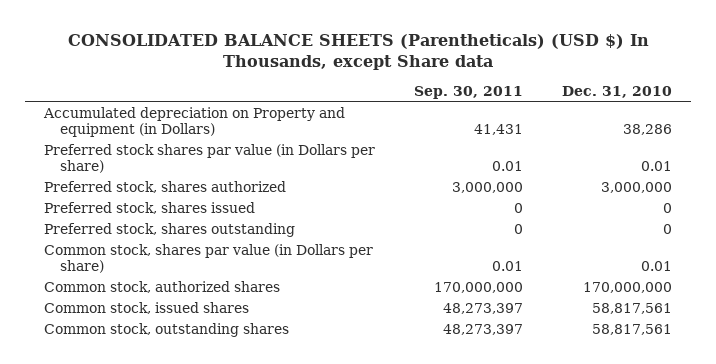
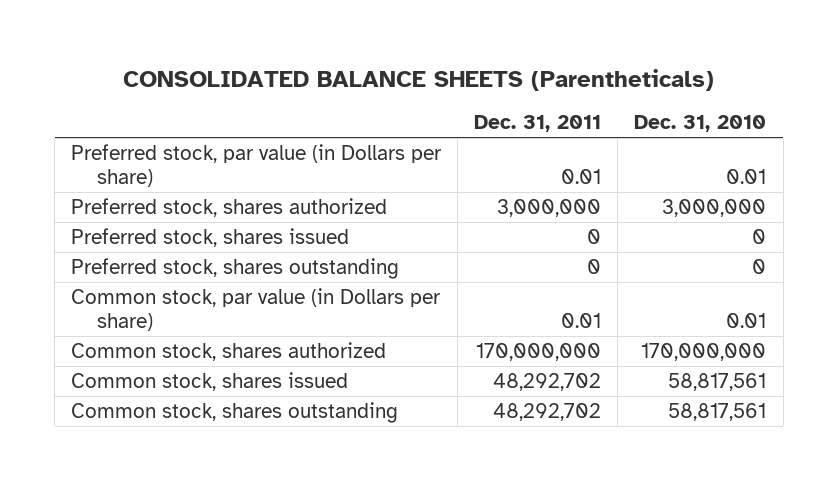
[67,33,649,70] CONSOLIDATED BALANCE SHEETS (Parentheticals) (USD $) In Thousands, except Share data -> [122,68,714,91] CONSOLIDATED BALANCE SHEETS (Parentheticals)
[413,85,523,99] Sep. 30, 2011 -> none
none -> [474,115,602,133] Dec. 31, 2011
[43,106,346,137] Accumulated depreciation on Property and equipment (in Dollars) -> none
[44,143,376,173] Preferred stock shares par value (in Dollars per share) -> [71,144,443,187] Preferred stock, par value (in Dollars per share)
[44,243,374,273] Common stock, shares par value (in Dollars per share) -> [71,288,442,331] Common stock, par value (in Dollars per share)
[44,280,281,293] Common stock, authorized shares -> [71,342,387,362] Common stock, shares authorized
[44,301,250,314] Common stock, issued shares -> [71,372,349,392] Common stock, shares issued
[44,322,290,337] Common stock, outstanding shares -> [71,402,399,424] Common stock, shares outstanding

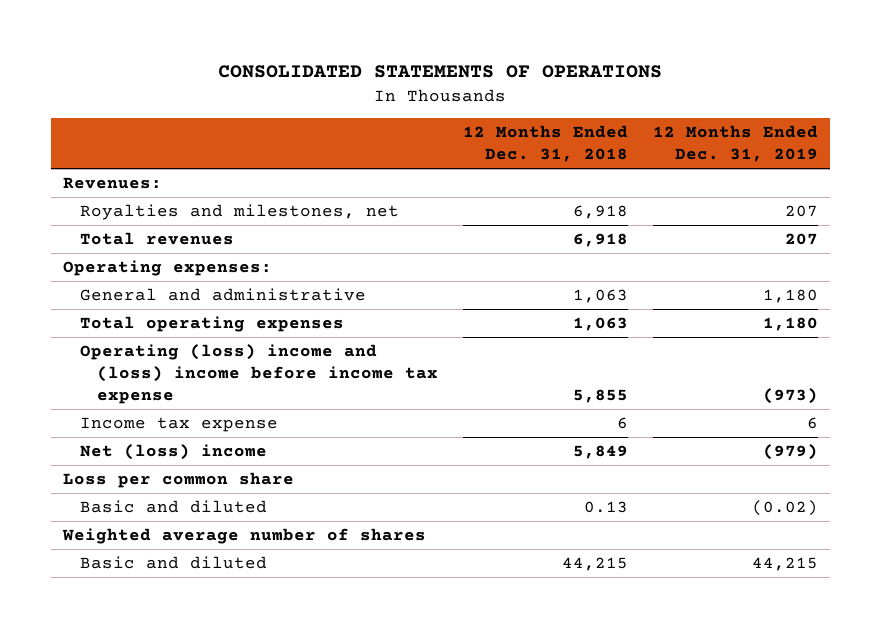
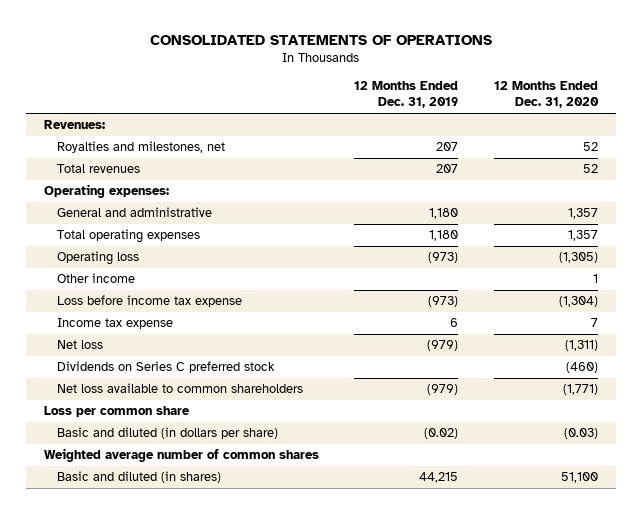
[463,125,629,163] 12 Months Ended Dec. 31, 2018 -> none
none -> [493,81,599,109] 12 Months Ended Dec. 31, 2020
none -> [56,251,139,266] Operating loss
none -> [56,273,135,284] Other income
[80,344,439,404] Operating (loss) income and (loss) income before income tax expense -> [56,295,242,308] Loss before income tax expense
[80,444,268,461] Net (loss) income -> [56,340,103,350] Net loss
none -> [56,361,275,374] Dividends on Series C preferred stock
none -> [56,383,303,394] Net loss available to common shareholders
[80,500,268,514] Basic and diluted -> [56,427,278,440] Basic and diluted (in dollars per share)
[61,528,426,545] Weighted average number of shares -> [43,448,319,463] Weighted average number of common shares
[80,556,268,570] Basic and diluted -> [56,471,221,484] Basic and diluted (in shares)

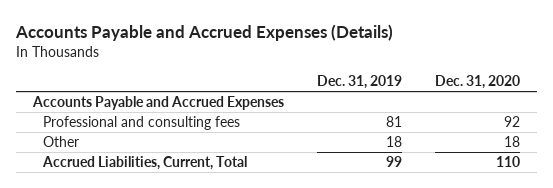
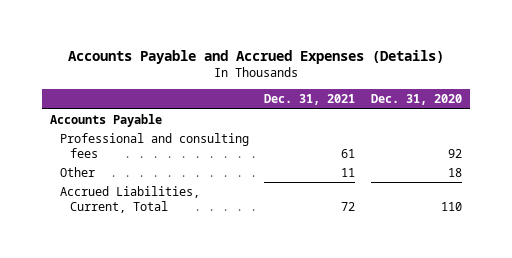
[317,75,403,90] Dec. 31, 2019 -> none
none -> [264,94,356,106] Dec. 31, 2021
[31,96,284,111] Accounts Payable and Accrued Expenses -> [49,114,162,128] Accounts Payable

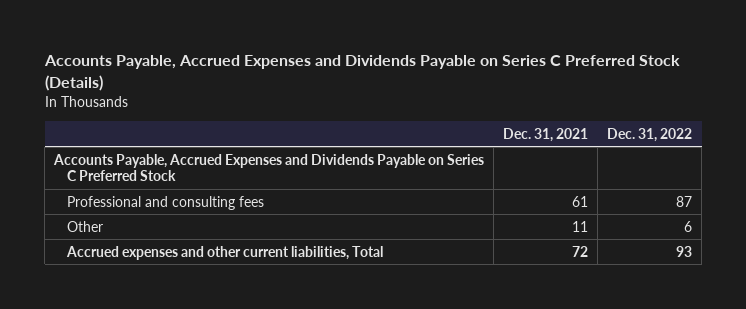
[67,49,444,64] Accounts Payable and Accrued Expenses (Details) -> [43,55,680,92] Accounts Payable, Accrued Expenses and Dividends Payable on Series C Preferred Stock (Details)
[370,94,462,106] Dec. 31, 2020 -> none
none -> [607,127,693,142] Dec. 31, 2022
[49,114,162,128] Accounts Payable -> [53,153,485,182] Accounts Payable, Accrued Expenses and Dividends Payable on Series C Preferred Stock
[59,186,200,214] Accrued Liabilities, Current, Total -> [65,245,383,260] Accrued expenses and other current liabilities, Total

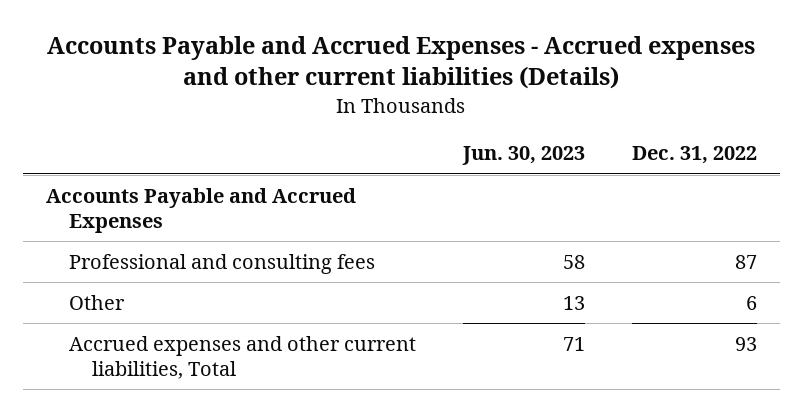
[43,55,680,92] Accounts Payable, Accrued Expenses and Dividends Payable on Series C Preferred Stock (Details) -> [47,35,756,90] Accounts Payable and Accrued Expenses - Accrued expenses and other current liabilities (Details)
[503,127,589,142] Dec. 31, 2021 -> none
none -> [461,146,585,166] Jun. 30, 2023
[53,153,485,182] Accounts Payable, Accrued Expenses and Dividends Payable on Series C Preferred Stock -> [45,187,356,234] Accounts Payable and Accrued Expenses

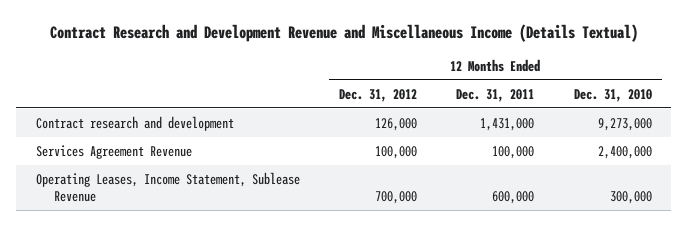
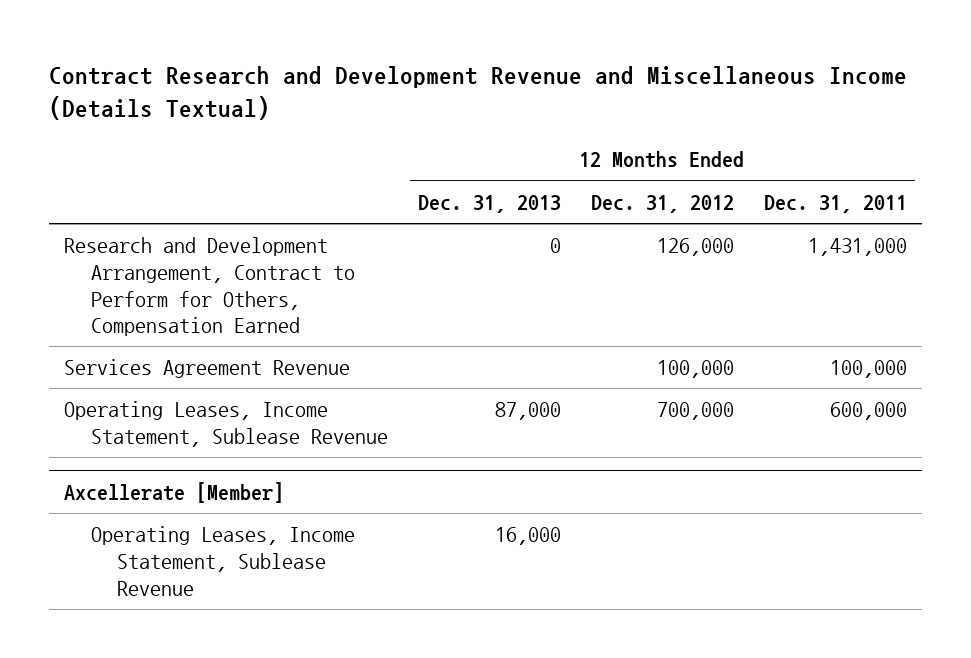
[573,88,652,102] Dec. 31, 2010 -> none
none -> [417,194,561,213] Dec. 31, 2013
[35,115,234,131] Contract research and development -> [63,237,355,337] Research and Development Arrangement, Contract to Perform for Others, Compensation Earned
none -> [63,481,284,503] Axcellerate [Member]
none -> [90,526,355,596] Operating Leases, Income Statement, Sublease Revenue

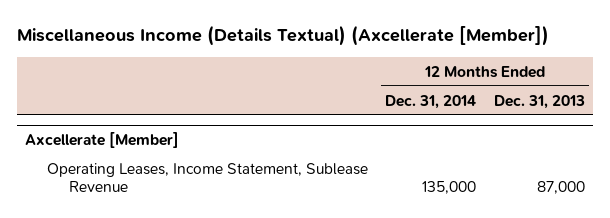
[48,65,907,121] Contract Research and Development Revenue and Miscellaneous Income (Details Textual) -> [16,25,549,47] Miscellaneous Income (Details Textual) (Axcellerate [Member])
[590,194,734,213] Dec. 31, 2012 -> none
[764,194,908,213] Dec. 31, 2011 -> none
none -> [385,94,477,109] Dec. 31, 2014
[63,237,355,337] Research and Development Arrangement, Contract to Perform for Others, Compensation Earned -> none
[63,359,350,379] Services Agreement Revenue -> none
[63,401,388,447] Operating Leases, Income Statement, Sublease Revenue -> none
[494,527,561,546] 16,000 -> [536,181,585,195] 87,000

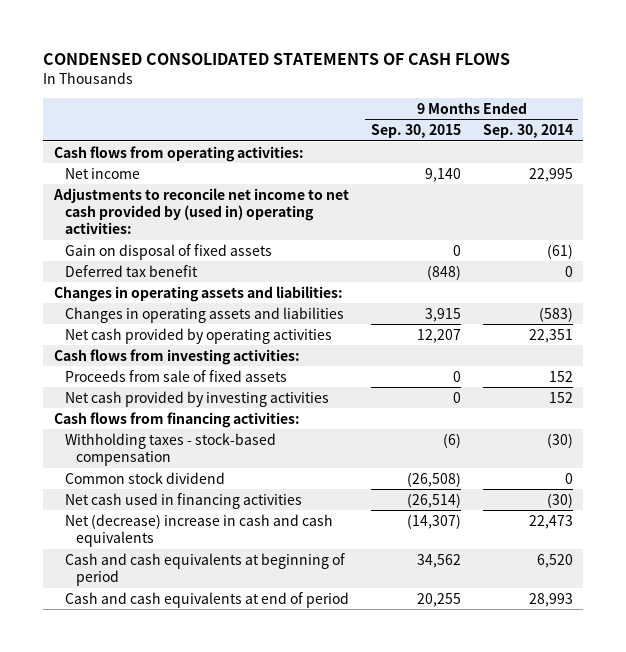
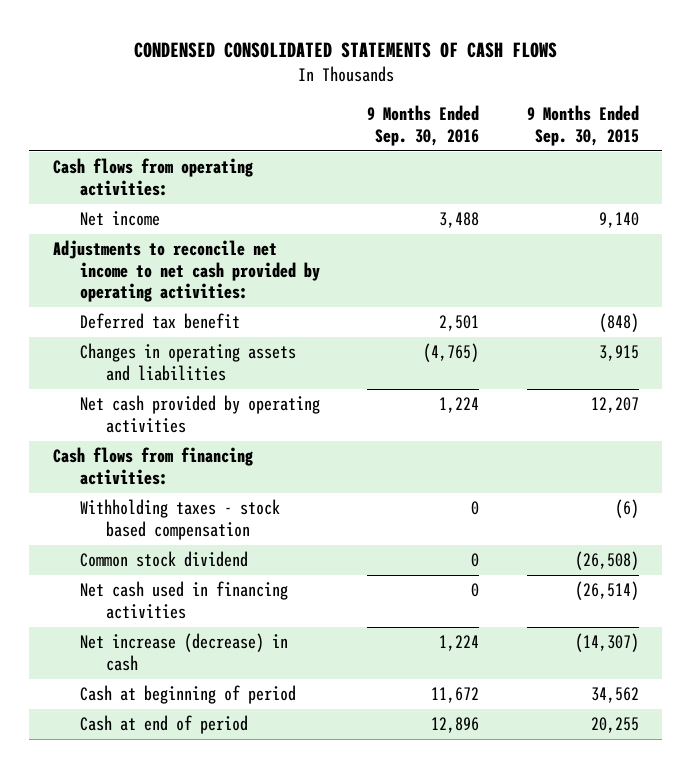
[482,124,573,139] Sep. 30, 2014 -> none
none -> [367,105,480,147] 9 Months Ended Sep. 30, 2016
[64,243,272,260] Gain on disposal of fixed assets -> none
[52,187,349,235] Adjustments to reconcile net income to net cash provided by (used in) operating activities: -> [53,240,320,303] Adjustments to reconcile net income to net cash provided by operating activities:
[53,285,343,302] Changes in operating assets and liabilities: -> none
[53,348,300,365] Cash flows from investing activities: -> none
[64,369,287,382] Proceeds from sale of fixed assets -> none
[64,390,329,407] Net cash provided by investing activities -> none
[64,432,276,467] Withholding taxes - stock-based compensation -> [79,499,280,540] Withholding taxes - stock based compensation
[64,513,333,548] Net (decrease) increase in cash and cash equivalents -> [79,633,288,671] Net increase (decrease) in cash
[64,552,345,587] Cash and cash equivalents at beginning of period -> [79,685,296,705] Cash at beginning of period
[64,591,349,608] Cash and cash equivalents at end of period -> [79,715,248,735] Cash at end of period

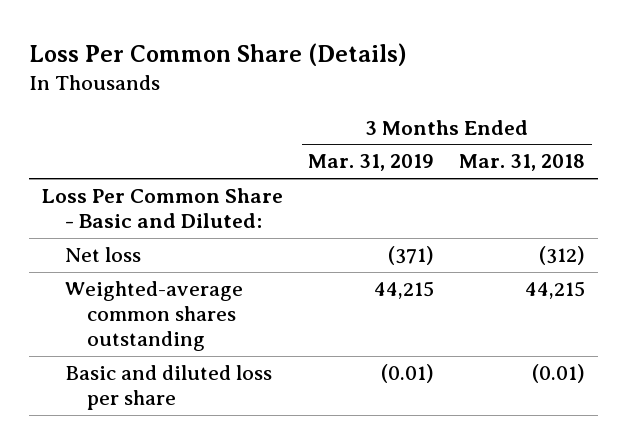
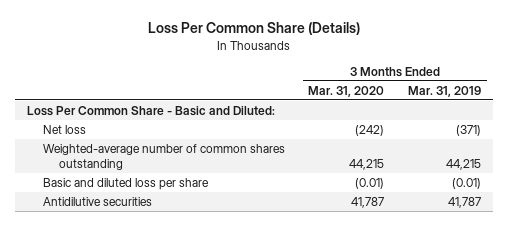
[459,154,586,172] Mar. 31, 2018 -> none
none -> [308,85,385,97] Mar. 31, 2020
[64,281,243,352] Weighted-average common shares outstanding -> [42,143,285,170] Weighted-average number of common shares outstanding
none -> [42,196,152,206] Antidilutive securities

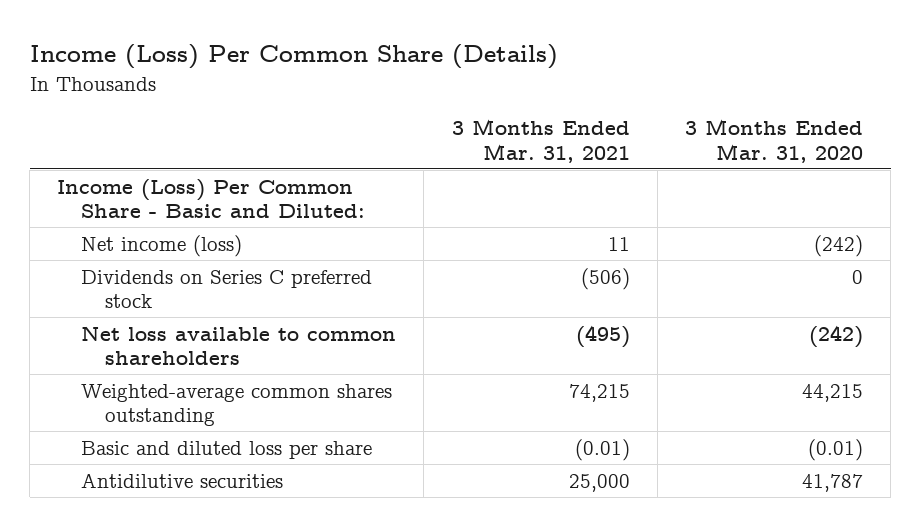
[147,22,360,36] Loss Per Common Share (Details) -> [29,44,558,70] Income (Loss) Per Common Share (Details)
[408,85,482,97] Mar. 31, 2019 -> none
none -> [451,119,630,163] 3 Months Ended Mar. 31, 2021
[26,105,275,116] Loss Per Common Share - Basic and Diluted: -> [57,178,366,218] Income (Loss) Per Common Share - Basic and Diluted:
none -> [81,234,243,257] Net income (loss)
none -> [81,269,373,308] Dividends on Series C preferred stock
[42,124,86,134] Net loss -> [81,325,397,365] Net loss available to common shareholders
[42,143,285,170] Weighted-average number of common shares outstanding -> [81,383,393,426] Weighted-average common shares outstanding

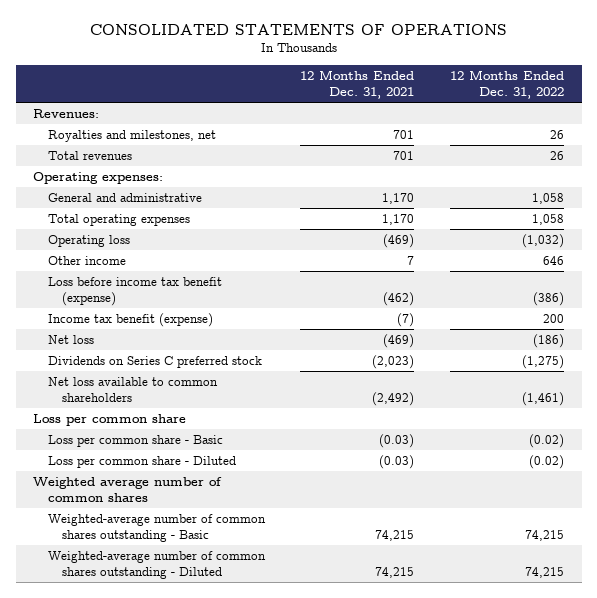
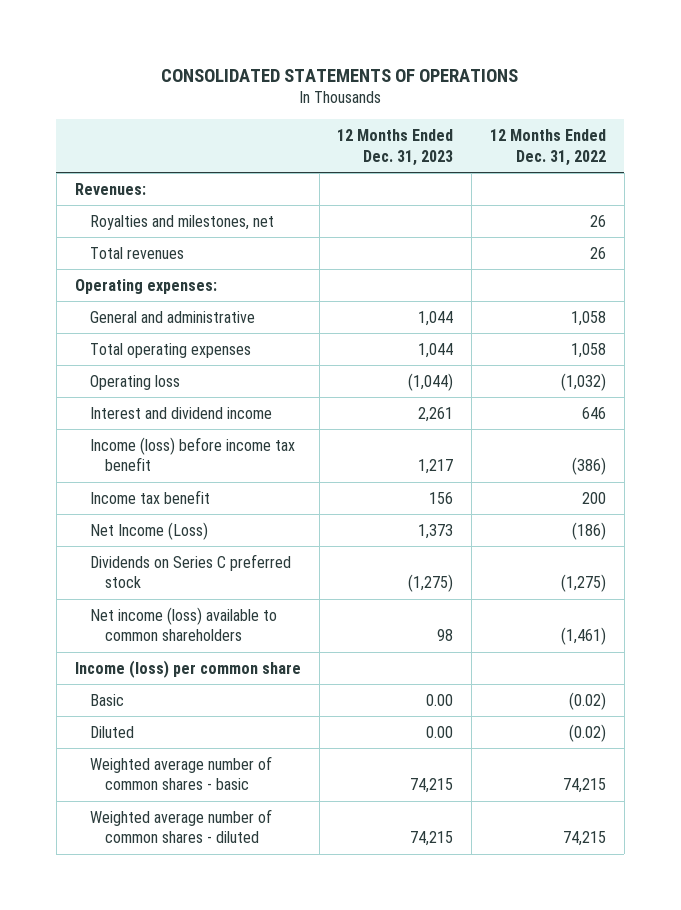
[300,69,415,100] 12 Months Ended Dec. 31, 2021 -> none
none -> [337,129,454,166] 12 Months Ended Dec. 31, 2023
[47,255,126,265] Other income -> [89,406,272,419] Interest and dividend income
[47,276,222,306] Loss before income tax benefit (expense) -> [89,436,295,472] Income (loss) before income tax benefit
[47,312,213,327] Income tax benefit (expense) -> [89,489,210,504] Income tax benefit
[47,334,94,344] Net loss -> [89,521,208,540] Net Income (Loss)
[33,476,223,502] Weighted average number of common shares -> none
[47,376,218,402] Net loss available to common shareholders -> [89,606,277,642] Net income (loss) available to common shareholders
[33,413,187,426] Loss per common share -> [74,659,301,678] Income (loss) per common share
[47,434,223,447] Loss per common share - Basic -> [89,693,124,706] Basic
[47,455,236,468] Loss per common share - Diluted -> [89,725,134,738] Diluted
[47,513,266,542] Weighted-average number of common shares outstanding - Basic -> [89,755,272,791] Weighted average number of common shares - basic
[47,550,266,579] Weighted-average number of common shares outstanding - Diluted -> [89,808,272,844] Weighted average number of common shares - diluted

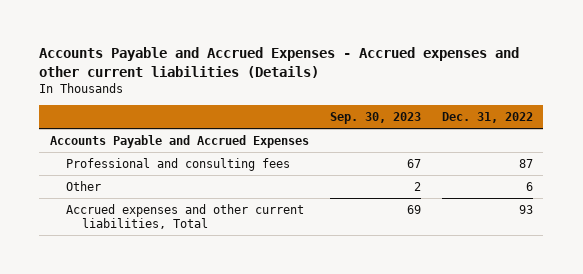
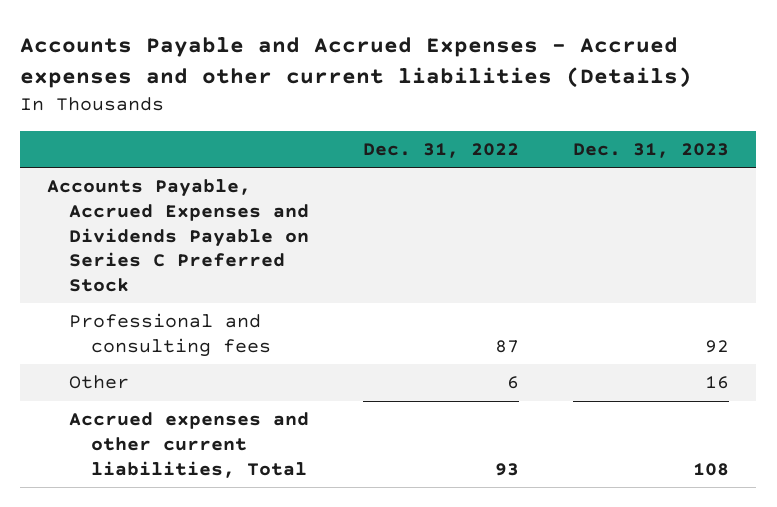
[329,111,421,124] Sep. 30, 2023 -> none
none -> [573,142,730,158] Dec. 31, 2023
[49,134,309,148] Accounts Payable and Accrued Expenses -> [47,179,310,292] Accounts Payable, Accrued Expenses and Dividends Payable on Series C Preferred Stock

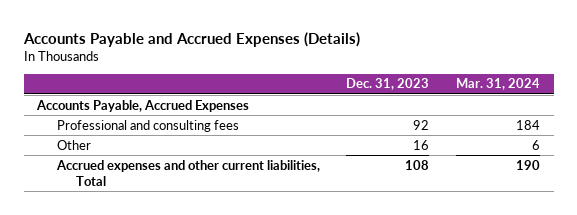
[20,36,693,89] Accounts Payable and Accrued Expenses - Accrued expenses and other current liabilities (Details) -> [22,31,360,47] Accounts Payable and Accrued Expenses (Details)
[363,142,520,158] Dec. 31, 2022 -> none
none -> [456,78,541,91] Mar. 31, 2024
[47,179,310,292] Accounts Payable, Accrued Expenses and Dividends Payable on Series C Preferred Stock -> [36,99,250,112] Accounts Payable, Accrued Expenses

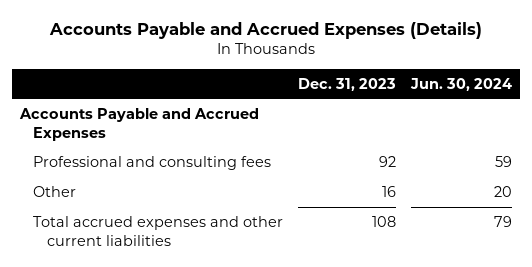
[456,78,541,91] Mar. 31, 2024 -> none
none -> [410,77,513,91] Jun. 30, 2024
[36,99,250,112] Accounts Payable, Accrued Expenses -> [18,107,259,141] Accounts Payable and Accrued Expenses
[55,159,320,186] Accrued expenses and other current liabilities, Total -> [33,215,284,246] Total accrued expenses and other current liabilities

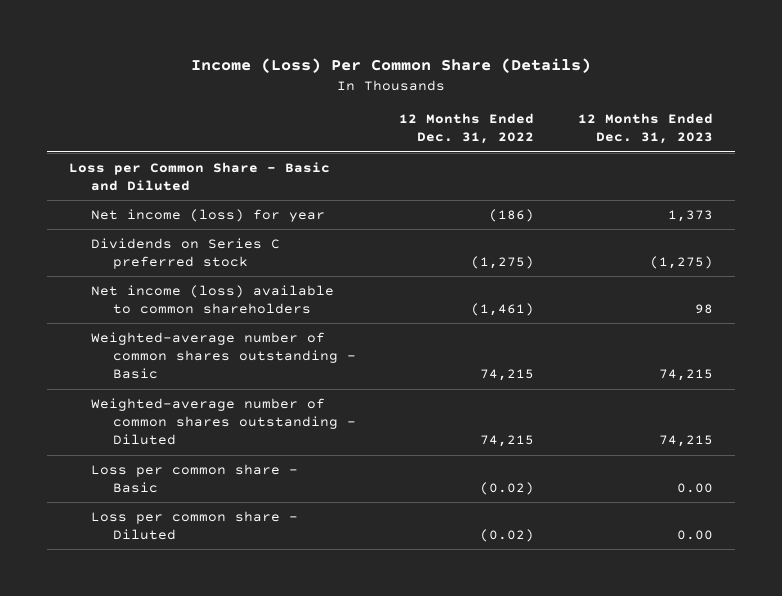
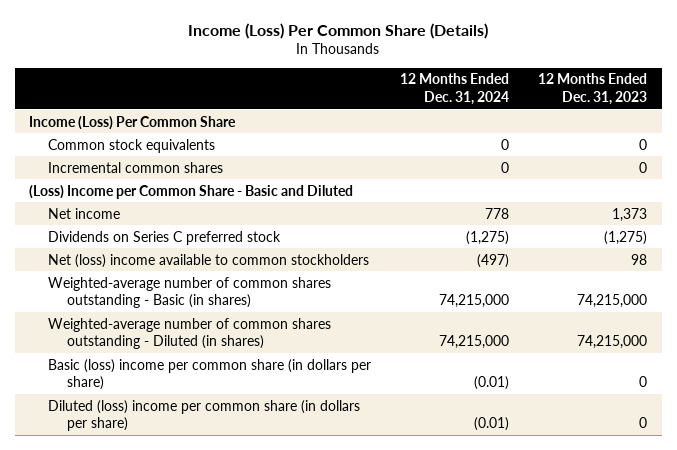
[399,113,535,145] 12 Months Ended Dec. 31, 2022 -> none
none -> [400,73,510,105] 12 Months Ended Dec. 31, 2024
none -> [29,115,237,130] Income (Loss) Per Common Share
none -> [48,138,216,153] Common stock equivalents
none -> [48,161,224,173] Incremental common shares
[68,161,330,192] Loss per Common Share - Basic and Diluted -> [29,184,354,199] (Loss) Income per Common Share - Basic and Diluted
[90,208,325,222] Net income (loss) for year -> [48,207,121,219] Net income
[90,284,334,315] Net income (loss) available to common shareholders -> [48,253,370,268] Net (loss) income available to common stockholders
[90,331,356,380] Weighted-average number of common shares outstanding - Basic -> [48,276,332,308] Weighted-average number of common shares outstanding - Basic (in shares)
[658,369,713,382] 74,215 -> [577,293,648,308] 74,215,000
[90,397,356,446] Weighted-average number of common shares outstanding - Diluted -> [48,317,332,349] Weighted-average number of common shares outstanding - Diluted (in shares)
[658,435,713,448] 74,215 -> [577,334,648,349] 74,215,000
[90,463,298,494] Loss per common share - Basic -> [48,358,372,390] Basic (loss) income per common share (in dollars per share)
[676,483,713,494] 0.00 -> [639,375,648,387] 0
[90,510,298,541] Loss per common share - Diluted -> [48,399,361,431] Diluted (loss) income per common share (in dollars per share)
[676,530,713,541] 0.00 -> [639,416,648,428] 0

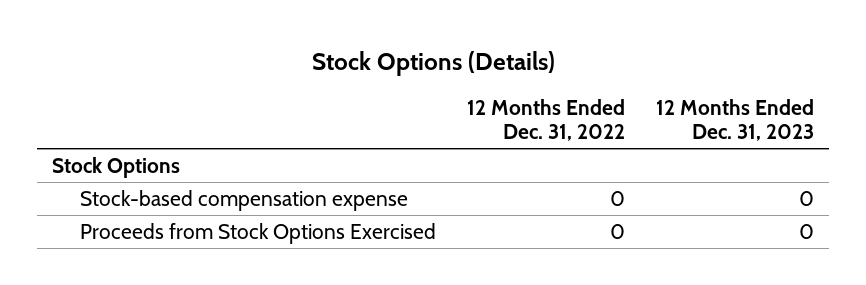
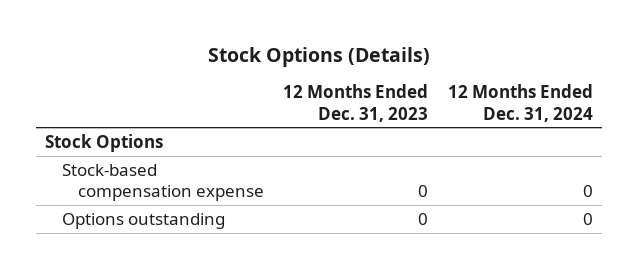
[467,98,626,142] 12 Months Ended Dec. 31, 2022 -> none
none -> [447,84,593,122] 12 Months Ended Dec. 31, 2024
[80,222,437,244] Proceeds from Stock Options Exercised -> [61,212,225,229] Options outstanding

